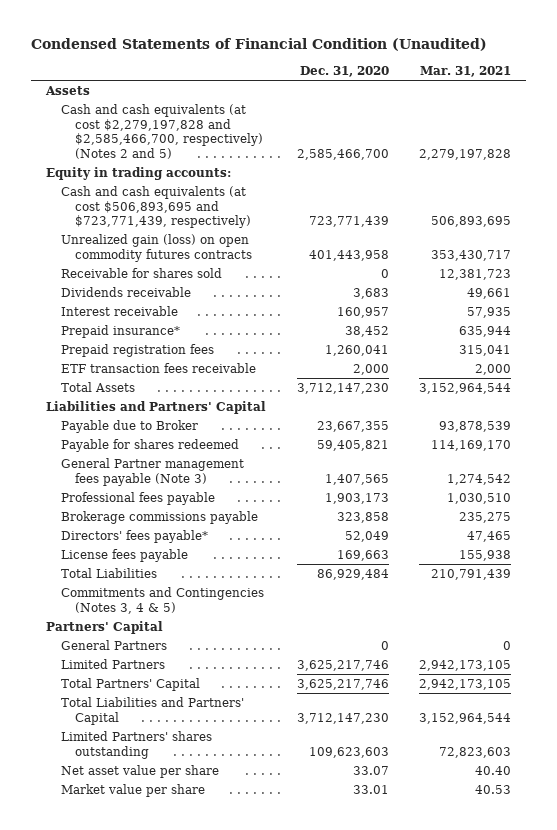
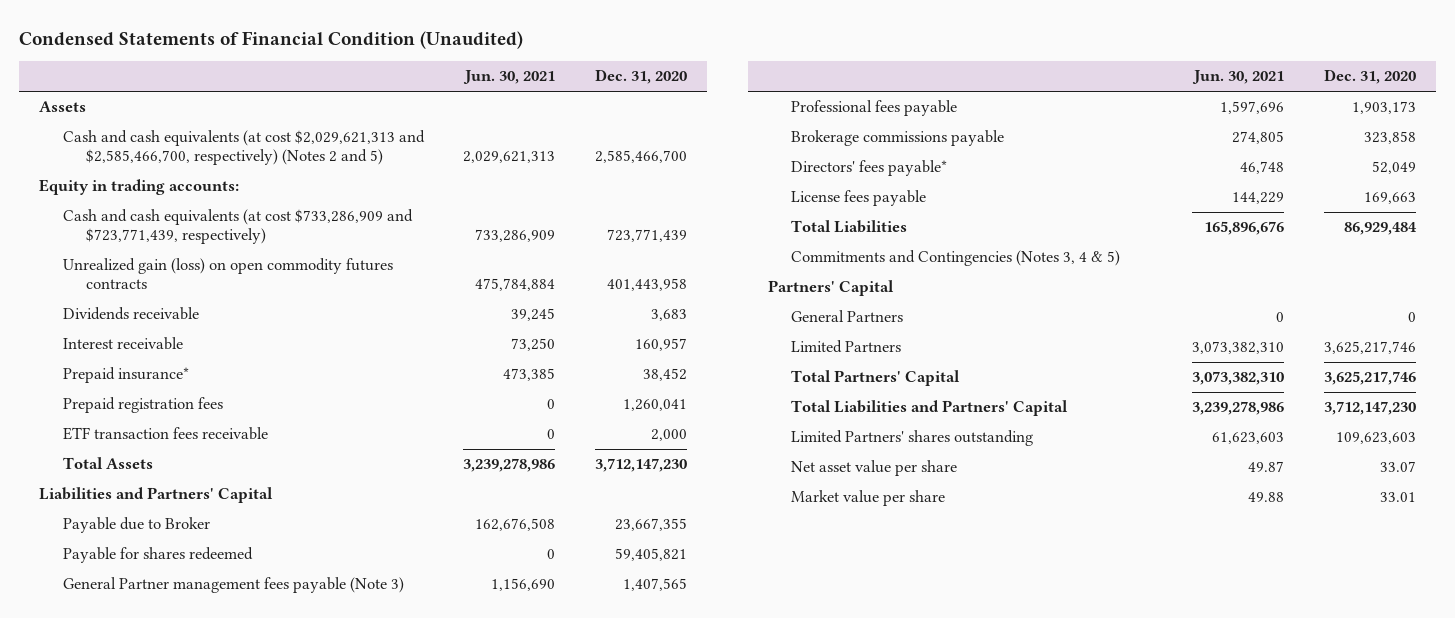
[419,66,511,78] Mar. 31, 2021 -> none
none -> [463,70,556,85] Jun. 30, 2021
[60,103,264,160] Cash and cash equivalents (at cost $2,279,197,828 and $2,585,466,700, respectively) (Notes 2 and 5) -> [62,130,425,166] Cash and cash equivalents (at cost $2,029,621,313 and $2,585,466,700, respectively) (Notes 2 and 5)
[60,185,252,229] Cash and cash equivalents (at cost $506,893,695 and $723,771,439, respectively) -> [62,209,413,245] Cash and cash equivalents (at cost $733,286,909 and $723,771,439, respectively)
[60,267,222,278] Receivable for shares sold -> none

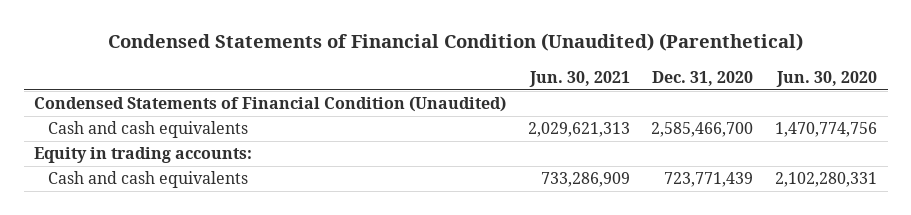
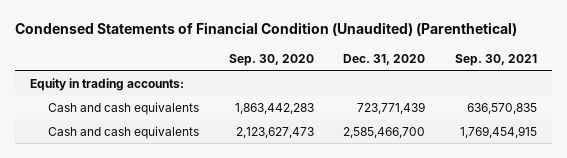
[528,70,630,87] Jun. 30, 2021 -> none
[775,70,877,87] Jun. 30, 2020 -> none
none -> [228,53,314,66] Sep. 30, 2020
none -> [455,53,538,66] Sep. 30, 2021
[34,96,507,113] Condensed Statements of Financial Condition (Unaudited) -> none
[48,121,249,139] Cash and cash equivalents -> [48,125,200,139] Cash and cash equivalents

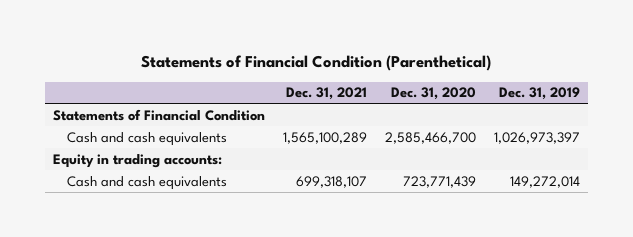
[15,21,518,36] Condensed Statements of Financial Condition (Unaudited) (Parenthetical) -> [141,55,492,72] Statements of Financial Condition (Parenthetical)
[228,53,314,66] Sep. 30, 2020 -> none
[455,53,538,66] Sep. 30, 2021 -> none
none -> [286,87,368,101] Dec. 31, 2021
none -> [498,87,580,101] Dec. 31, 2019
none -> [53,108,266,121] Statements of Financial Condition
[48,125,200,139] Cash and cash equivalents -> [66,131,227,146] Cash and cash equivalents

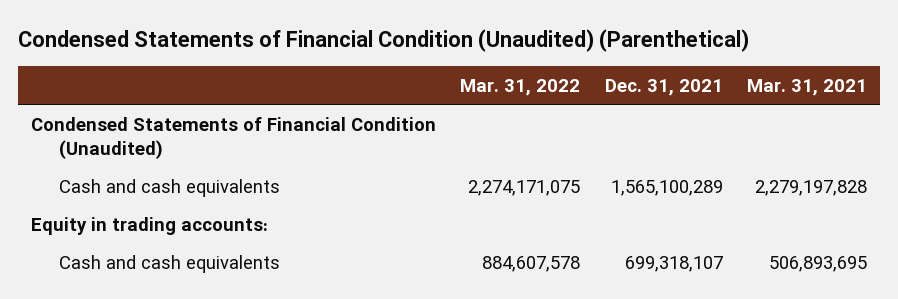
[141,55,492,72] Statements of Financial Condition (Parenthetical) -> [18,29,750,53] Condensed Statements of Financial Condition (Unaudited) (Parenthetical)
[390,87,476,101] Dec. 31, 2020 -> none
[498,87,580,101] Dec. 31, 2019 -> none
none -> [460,78,581,96] Mar. 31, 2022
none -> [747,78,868,96] Mar. 31, 2021
[53,108,266,121] Statements of Financial Condition -> [30,116,436,159] Condensed Statements of Financial Condition (Unaudited)

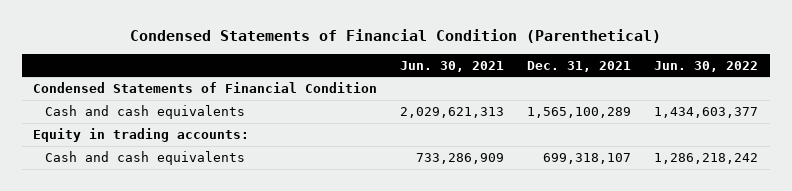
[18,29,750,53] Condensed Statements of Financial Condition (Unaudited) (Parenthetical) -> [129,29,661,44] Condensed Statements of Financial Condition (Parenthetical)
[460,78,581,96] Mar. 31, 2022 -> none
[747,78,868,96] Mar. 31, 2021 -> none
none -> [400,60,505,72] Jun. 30, 2021
none -> [654,60,759,72] Jun. 30, 2022
[30,116,436,159] Condensed Statements of Financial Condition (Unaudited) -> [33,81,378,93] Condensed Statements of Financial Condition

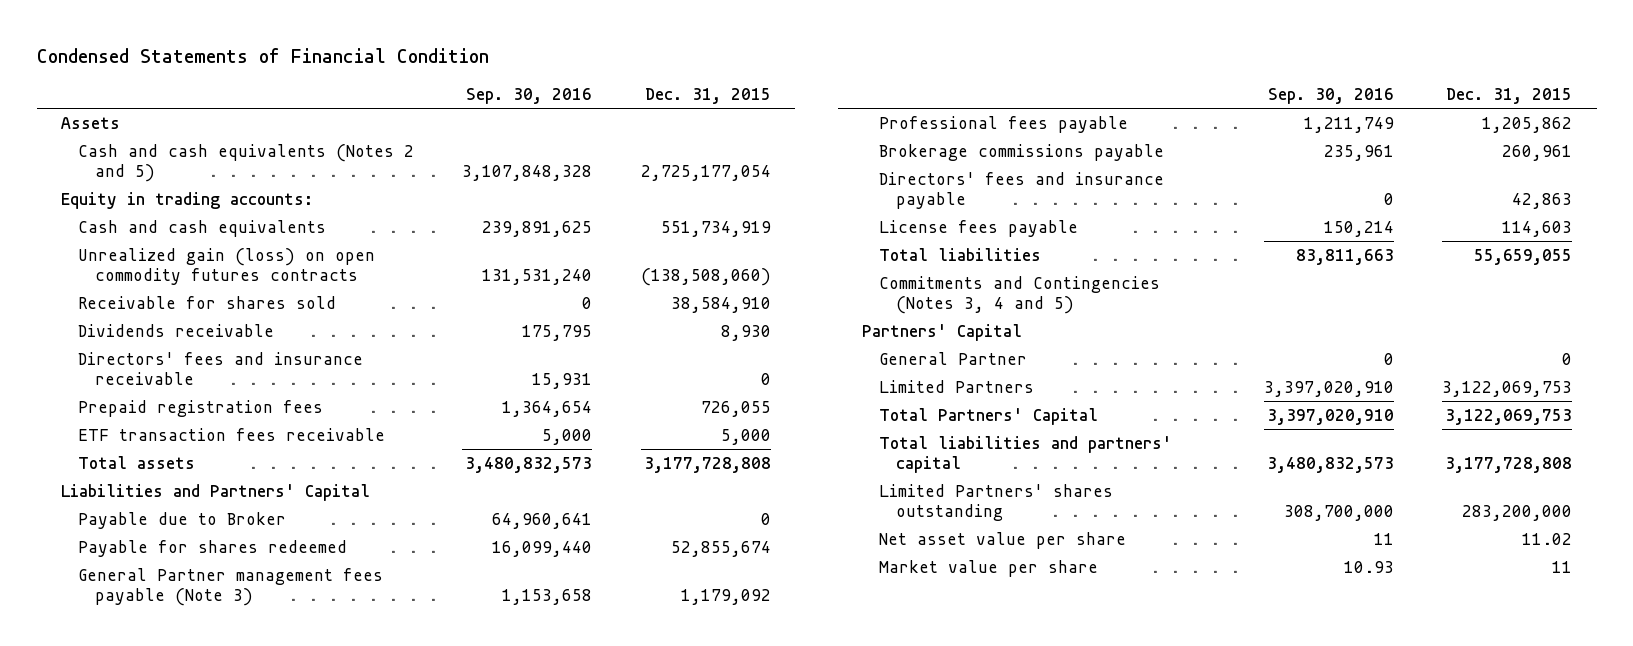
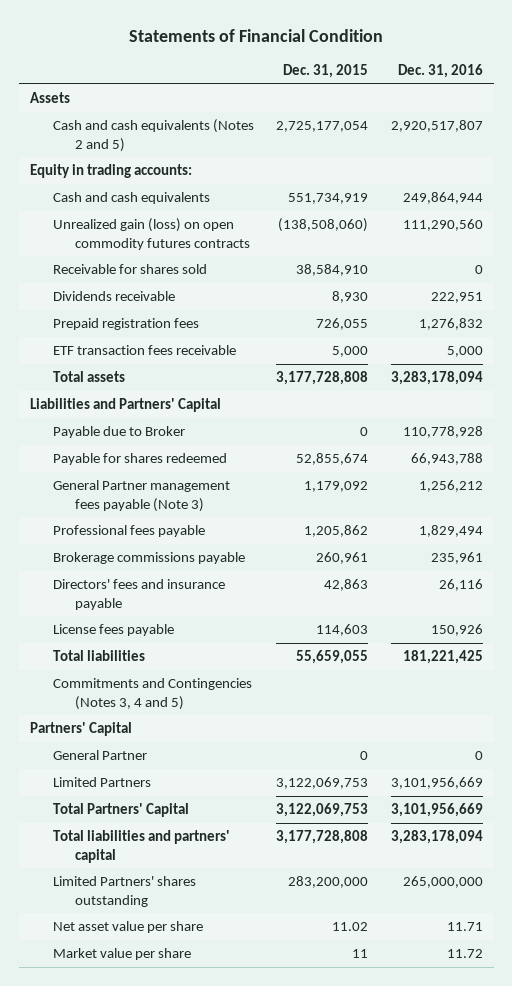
[36,48,489,64] Condensed Statements of Financial Condition -> [129,29,384,43] Statements of Financial Condition
[466,88,593,105] Sep. 30, 2016 -> none
none -> [397,64,483,79] Dec. 31, 2016
[77,351,363,386] Directors' fees and insurance receivable -> none

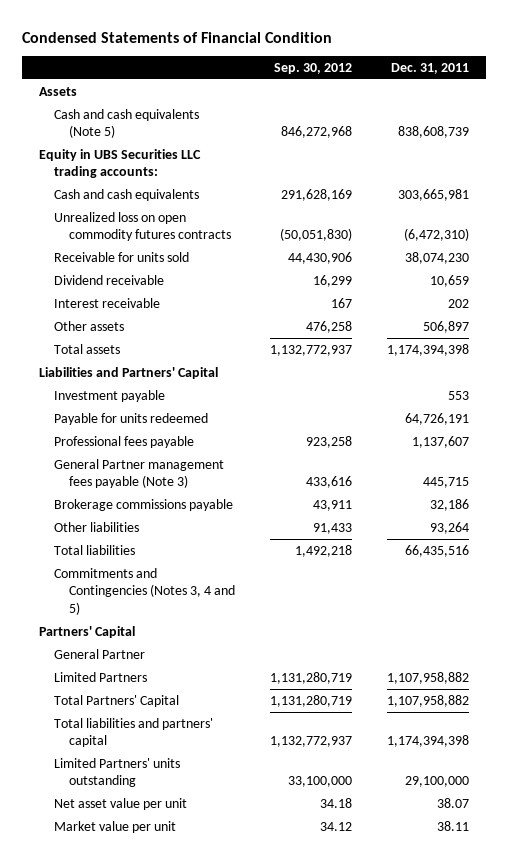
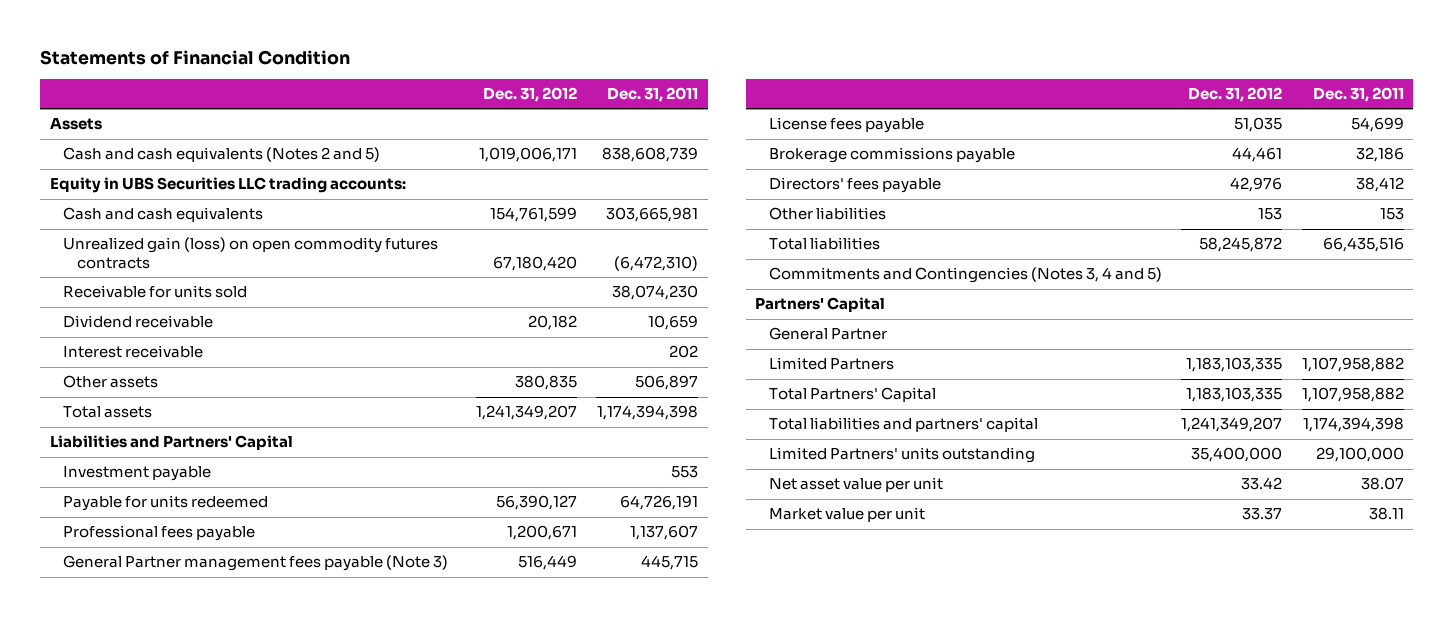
[21,31,332,43] Condensed Statements of Financial Condition -> [40,49,351,65] Statements of Financial Condition
[273,62,352,74] Sep. 30, 2012 -> none
none -> [482,87,577,103] Dec. 31, 2012
[53,108,199,139] Cash and cash equivalents (Note 5) -> [63,147,381,163] Cash and cash equivalents (Notes 2 and 5)
[53,211,231,242] Unrealized loss on open commodity futures contracts -> [63,237,439,270] Unrealized gain (loss) on open commodity futures contracts
none -> [769,117,925,134] License fees payable
none -> [769,177,942,194] Directors' fees payable
[429,521,469,534] 93,264 -> [1379,208,1404,221] 153

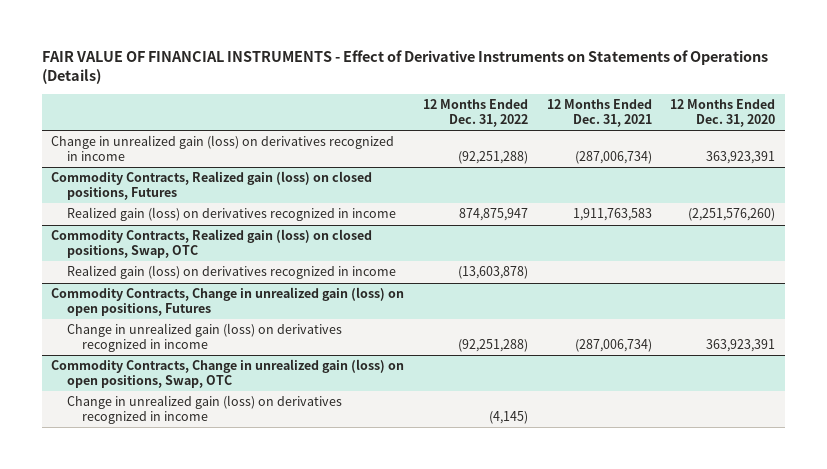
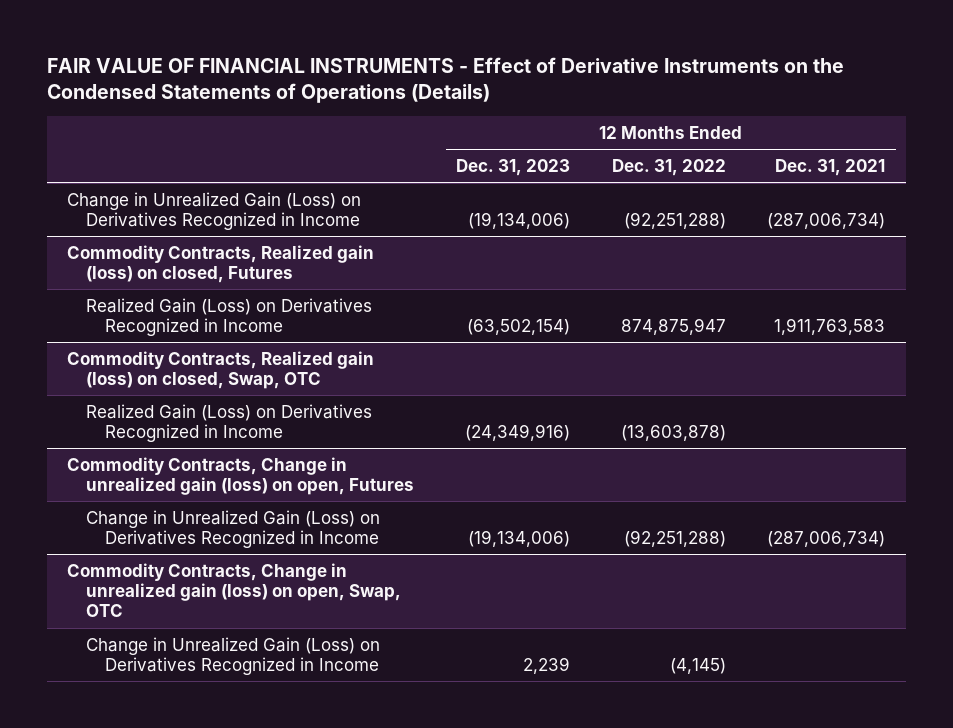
[42,49,769,85] FAIR VALUE OF FINANCIAL INSTRUMENTS - Effect of Derivative Instruments on Statements of Operations (Details) -> [46,56,844,104] FAIR VALUE OF FINANCIAL INSTRUMENTS - Effect of Derivative Instruments on the Condensed Statements of Operations (Details)
[670,99,776,128] 12 Months Ended Dec. 31, 2020 -> none
none -> [455,158,570,176] Dec. 31, 2023
[51,135,395,162] Change in unrealized gain (loss) on derivatives recognized in income -> [67,191,362,231] Change in Unrealized Gain (Loss) on Derivatives Recognized in Income
[51,171,373,201] Commodity Contracts, Realized gain (loss) on closed positions, Futures -> [67,244,375,284] Commodity Contracts, Realized gain (loss) on closed, Futures
[66,207,396,222] Realized gain (loss) on derivatives recognized in income -> [86,297,373,337] Realized Gain (Loss) on Derivatives Recognized in Income
[51,229,373,259] Commodity Contracts, Realized gain (loss) on closed positions, Swap, OTC -> [67,350,375,390] Commodity Contracts, Realized gain (loss) on closed, Swap, OTC
[66,265,396,280] Realized gain (loss) on derivatives recognized in income -> [86,403,373,443] Realized Gain (Loss) on Derivatives Recognized in Income
[51,287,405,317] Commodity Contracts, Change in unrealized gain (loss) on open positions, Futures -> [67,456,415,496] Commodity Contracts, Change in unrealized gain (loss) on open, Futures
[66,323,342,353] Change in unrealized gain (loss) on derivatives recognized in income -> [86,509,381,549] Change in Unrealized Gain (Loss) on Derivatives Recognized in Income
[51,359,405,389] Commodity Contracts, Change in unrealized gain (loss) on open positions, Swap, OTC -> [67,562,402,618] Commodity Contracts, Change in unrealized gain (loss) on open, Swap, OTC
[66,395,342,425] Change in unrealized gain (loss) on derivatives recognized in income -> [86,636,381,676] Change in Unrealized Gain (Loss) on Derivatives Recognized in Income

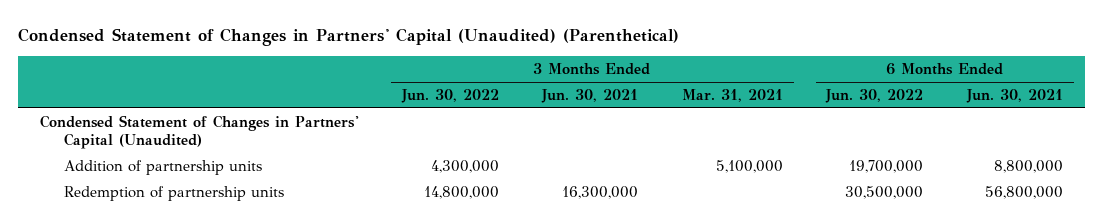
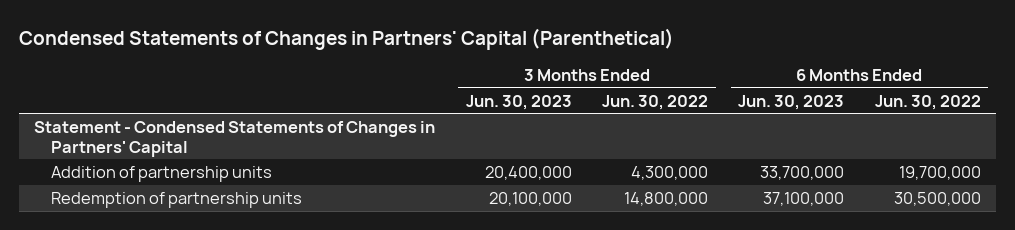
[18,28,680,47] Condensed Statement of Changes in Partners' Capital (Unaudited) (Parenthetical) -> [19,28,675,51] Condensed Statements of Changes in Partners' Capital (Parenthetical)
[541,89,639,104] Jun. 30, 2021 -> none
[681,89,783,103] Mar. 31, 2021 -> none
[966,89,1064,104] Jun. 30, 2021 -> none
none -> [465,94,572,110] Jun. 30, 2023
none -> [738,94,845,110] Jun. 30, 2023
[40,115,360,150] Condensed Statement of Changes in Partners' Capital (Unaudited) -> [34,120,436,157] Statement - Condensed Statements of Changes in Partners' Capital

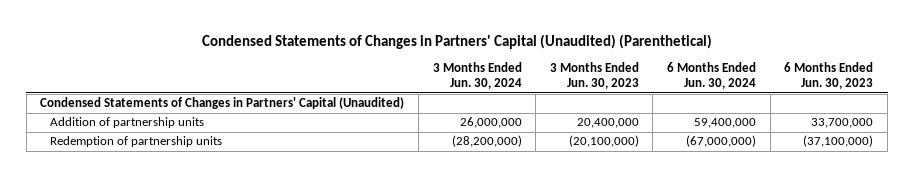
[19,28,675,51] Condensed Statements of Changes in Partners' Capital (Parenthetical) -> [201,33,712,49] Condensed Statements of Changes in Partners' Capital (Unaudited) (Parenthetical)
[602,94,709,110] Jun. 30, 2022 -> none
[874,94,981,110] Jun. 30, 2022 -> none
none -> [432,62,522,90] 3 Months Ended Jun. 30, 2024
none -> [667,62,757,90] 6 Months Ended Jun. 30, 2024
[34,120,436,157] Statement - Condensed Statements of Changes in Partners' Capital -> [40,97,405,110] Condensed Statements of Changes in Partners' Capital (Unaudited)
[488,191,572,206] 20,100,000 -> [568,135,639,148] (20,100,000)
[763,191,845,206] 37,100,000 -> [803,135,874,148] (37,100,000)

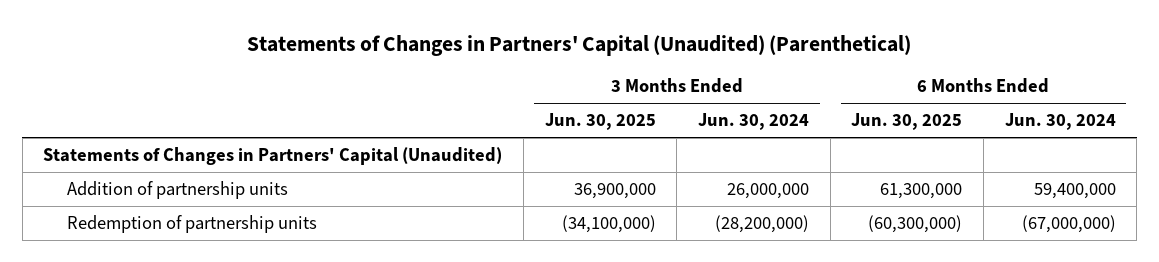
[201,33,712,49] Condensed Statements of Changes in Partners' Capital (Unaudited) (Parenthetical) -> [247,34,912,56] Statements of Changes in Partners' Capital (Unaudited) (Parenthetical)
[549,62,639,90] 3 Months Ended Jun. 30, 2023 -> none
[784,62,874,90] 6 Months Ended Jun. 30, 2023 -> none
none -> [544,113,656,131] Jun. 30, 2025
none -> [851,113,963,131] Jun. 30, 2025
[40,97,405,110] Condensed Statements of Changes in Partners' Capital (Unaudited) -> [43,147,503,166] Statements of Changes in Partners' Capital (Unaudited)

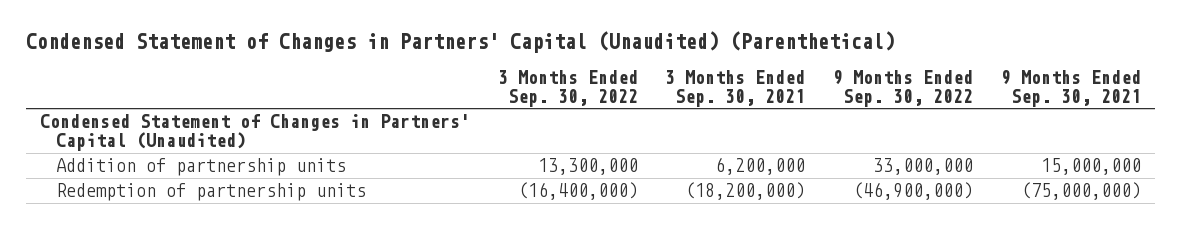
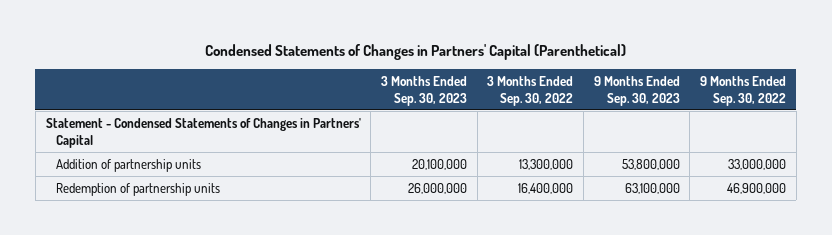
[26,31,896,54] Condensed Statement of Changes in Partners' Capital (Unaudited) (Parenthetical) -> [204,43,626,60] Condensed Statements of Changes in Partners' Capital (Parenthetical)
[665,69,806,107] 3 Months Ended Sep. 30, 2021 -> none
[1000,69,1141,107] 9 Months Ended Sep. 30, 2021 -> none
none -> [381,75,468,106] 3 Months Ended Sep. 30, 2023
none -> [593,75,680,106] 9 Months Ended Sep. 30, 2023
[40,114,471,152] Condensed Statement of Changes in Partners' Capital (Unaudited) -> [45,117,361,148] Statement - Condensed Statements of Changes in Partners' Capital
[517,182,638,201] (16,400,000) -> [518,182,574,194] 16,400,000
[853,182,974,201] (46,900,000) -> [727,182,787,194] 46,900,000

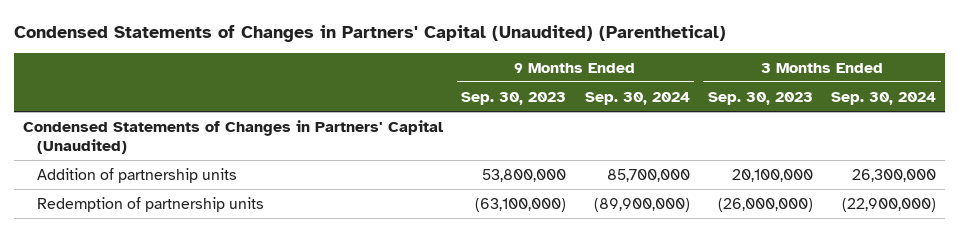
[204,43,626,60] Condensed Statements of Changes in Partners' Capital (Parenthetical) -> [13,24,726,42] Condensed Statements of Changes in Partners' Capital (Unaudited) (Parenthetical)
[487,75,574,106] 3 Months Ended Sep. 30, 2022 -> none
[700,75,787,106] 9 Months Ended Sep. 30, 2022 -> none
none -> [584,91,690,105] Sep. 30, 2024
none -> [831,91,937,105] Sep. 30, 2024
[45,117,361,148] Statement - Condensed Statements of Changes in Partners' Capital -> [23,119,444,154] Condensed Statements of Changes in Partners' Capital (Unaudited)
[408,182,468,194] 26,000,000 -> [717,197,813,212] (26,000,000)
[624,182,680,194] 63,100,000 -> [475,197,567,212] (63,100,000)

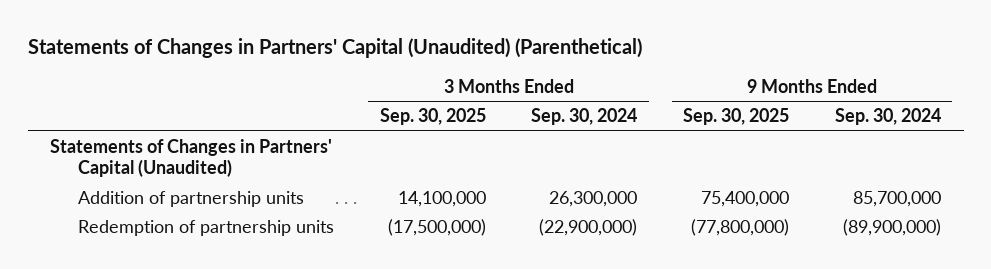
[13,24,726,42] Condensed Statements of Changes in Partners' Capital (Unaudited) (Parenthetical) -> [27,38,642,59] Statements of Changes in Partners' Capital (Unaudited) (Parenthetical)
[461,91,567,105] Sep. 30, 2023 -> none
[707,91,813,105] Sep. 30, 2023 -> none
none -> [379,108,486,126] Sep. 30, 2025
none -> [683,108,790,126] Sep. 30, 2025
[23,119,444,154] Condensed Statements of Changes in Partners' Capital (Unaudited) -> [50,138,333,178] Statements of Changes in Partners' Capital (Unaudited)

